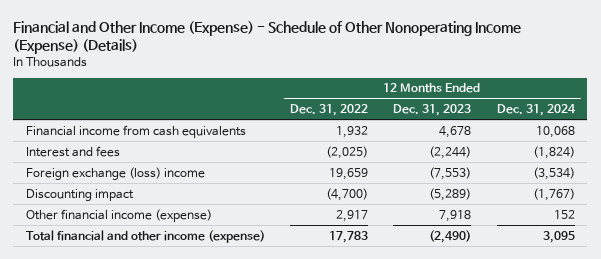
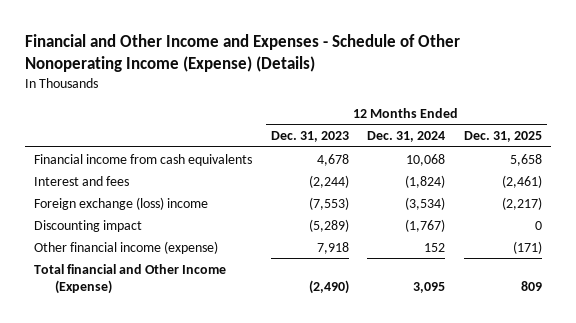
[13,20,522,55] Financial and Other Income (Expense) - Schedule of Other Nonoperating Income (Expense) (Details) -> [24,33,460,72] Financial and Other Income and Expenses - Schedule of Other Nonoperating Income (Expense) (Details)
[290,104,369,117] Dec. 31, 2022 -> none
none -> [463,131,542,143] Dec. 31, 2025
[26,229,266,243] Total financial and other income (expense) -> [34,263,227,295] Total financial and Other Income (Expense)

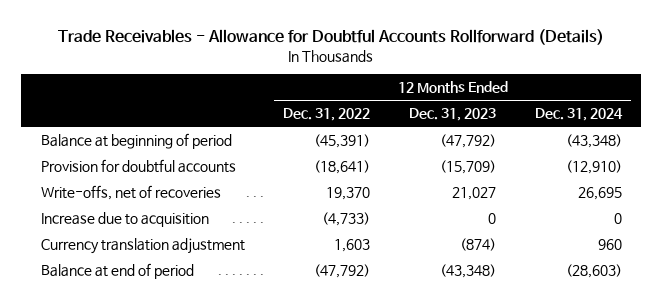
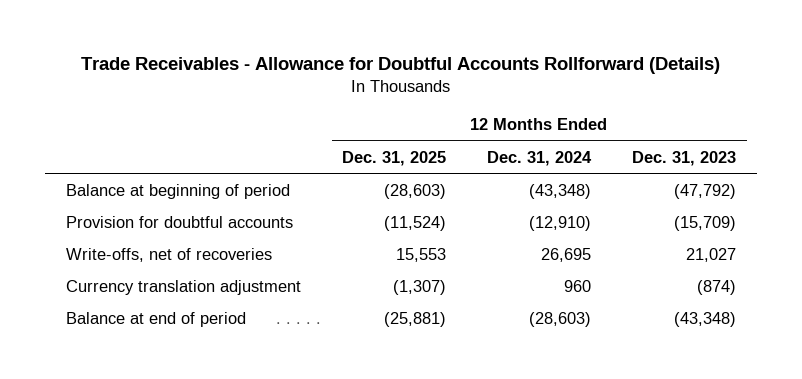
[283,108,371,122] Dec. 31, 2022 -> none
none -> [341,150,446,166] Dec. 31, 2025
[40,211,209,227] Increase due to acquisition -> none

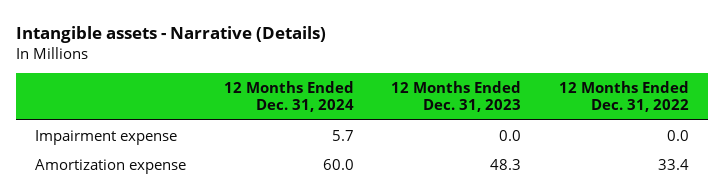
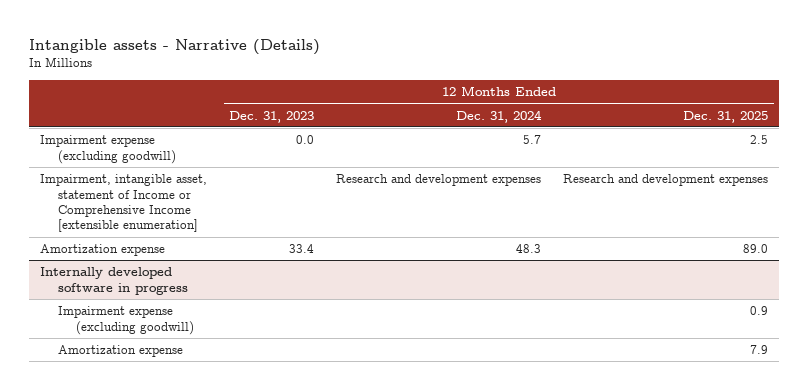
[559,81,690,113] 12 Months Ended Dec. 31, 2022 -> none
none -> [683,110,769,123] Dec. 31, 2025
[34,129,177,145] Impairment expense -> [40,135,177,164] Impairment expense (excluding goodwill)
none -> [40,174,208,233] Impairment, intangible asset, statement of Income or Comprehensive Income [extensible enumeration]
[322,158,354,170] 60.0 -> [516,244,542,254] 48.3
[490,158,522,170] 48.3 -> [289,244,315,254] 33.4
none -> [40,267,189,295] Internally developed software in progress
none -> [58,306,195,335] Impairment expense (excluding goodwill)
none -> [58,345,184,358] Amortization expense

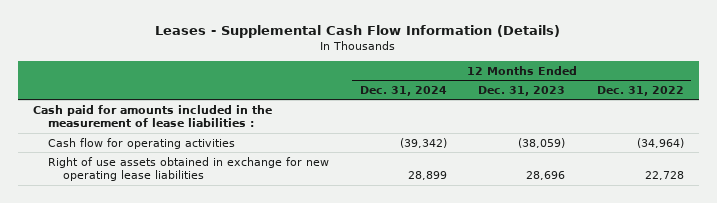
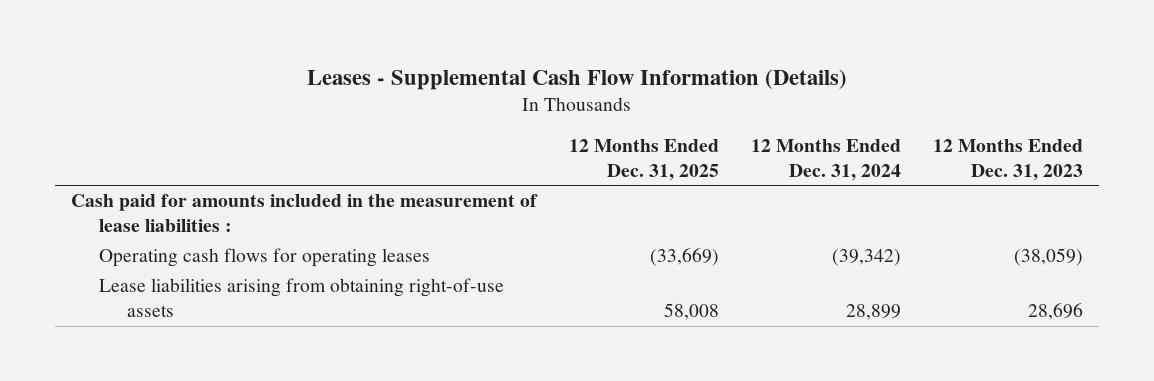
[596,85,684,96] Dec. 31, 2022 -> none
none -> [568,138,719,181] 12 Months Ended Dec. 31, 2025
[48,137,236,149] Cash flow for operating activities -> [98,248,430,268] Operating cash flows for operating leases
[48,156,330,182] Right of use assets obtained in exchange for new operating lease liabilities -> [98,278,504,318] Lease liabilities arising from obtaining right-of-use assets

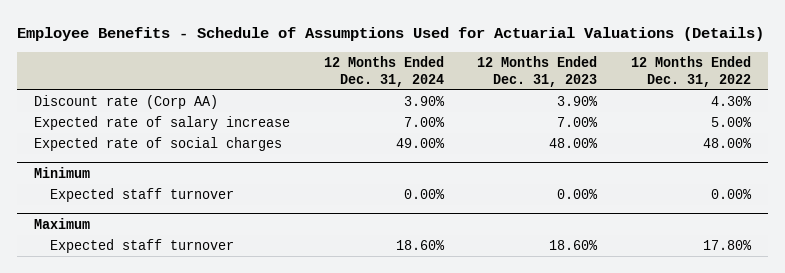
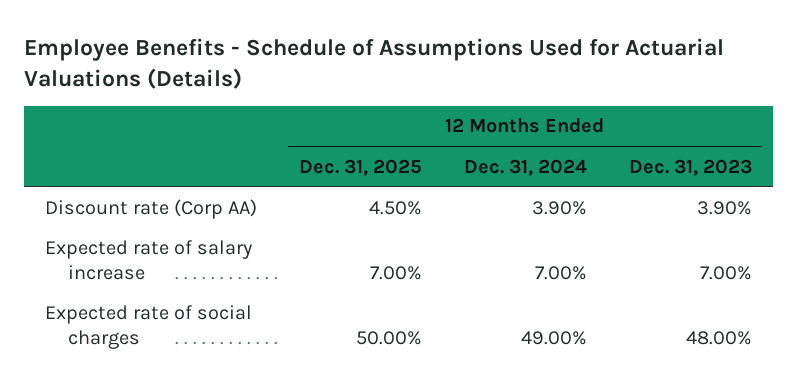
[631,56,752,87] 12 Months Ended Dec. 31, 2022 -> none
none -> [298,158,422,176] Dec. 31, 2025
[33,166,90,178] Minimum -> none
[49,188,234,203] Expected staff turnover -> none
[33,217,90,229] Maximum -> none
[49,239,234,254] Expected staff turnover -> none

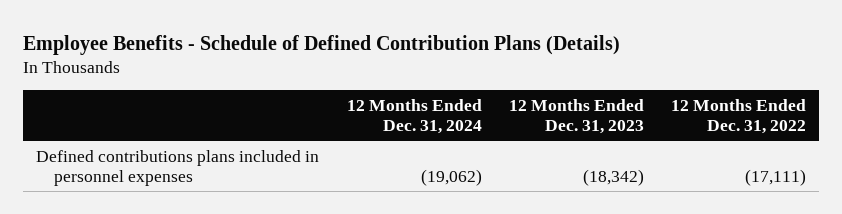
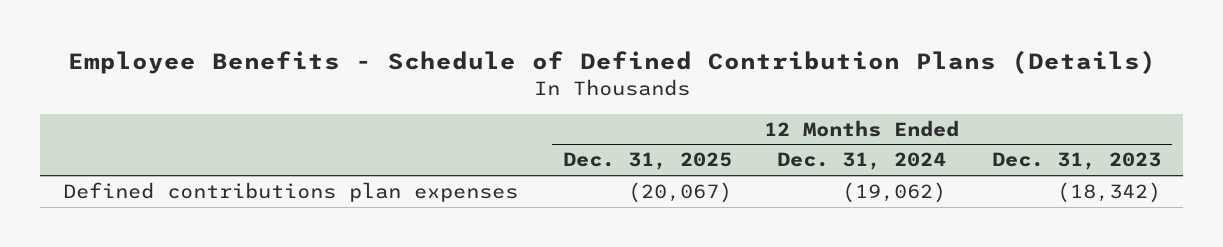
[670,98,806,134] 12 Months Ended Dec. 31, 2022 -> none
none -> [562,152,732,171] Dec. 31, 2025
[36,149,320,186] Defined contributions plans included in personnel expenses -> [62,181,518,202] Defined contributions plan expenses

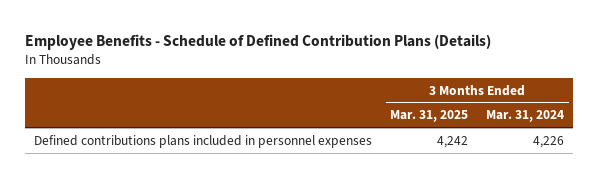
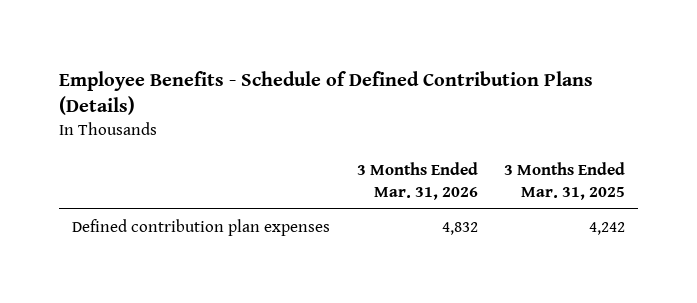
[486,110,565,123] Mar. 31, 2024 -> none
none -> [356,161,478,200] 3 Months Ended Mar. 31, 2026
[34,134,373,148] Defined contributions plans included in personnel expenses -> [72,219,331,237] Defined contribution plan expenses

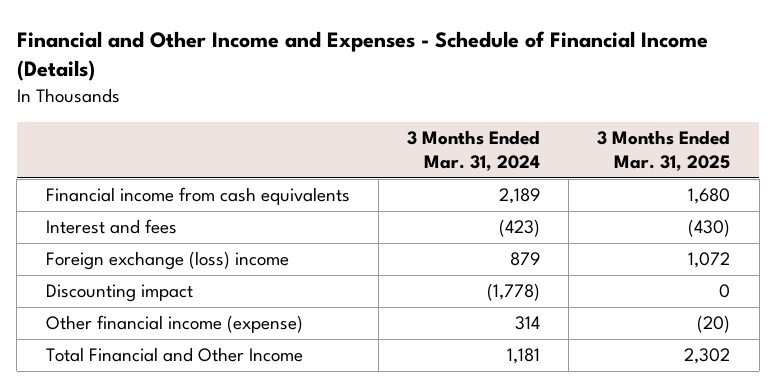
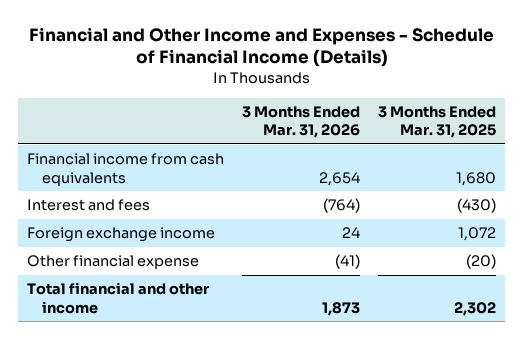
[406,129,540,172] 3 Months Ended Mar. 31, 2024 -> none
none -> [242,105,361,139] 3 Months Ended Mar. 31, 2026
[45,284,193,303] Discounting impact -> none
[45,251,289,271] Foreign exchange (loss) income -> [27,227,216,243] Foreign exchange income
[45,315,303,334] Other financial income (expense) -> [27,255,200,270] Other financial expense
[45,347,303,363] Total Financial and Other Income -> [27,282,210,314] Total financial and other income

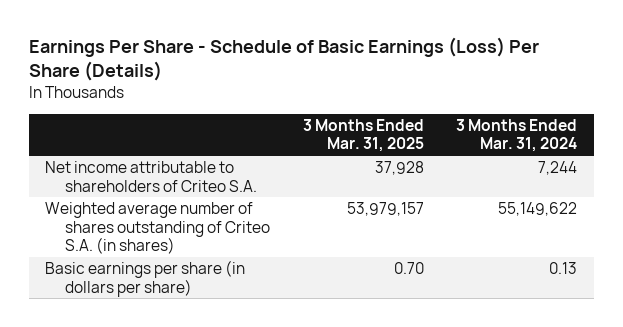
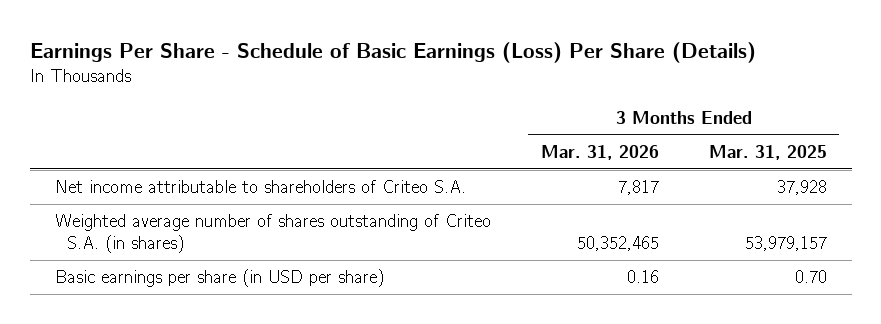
[456,119,578,153] 3 Months Ended Mar. 31, 2024 -> none
none -> [540,144,659,160] Mar. 31, 2026
[45,260,246,297] Basic earnings per share (in dollars per share) -> [54,269,384,288] Basic earnings per share (in USD per share)

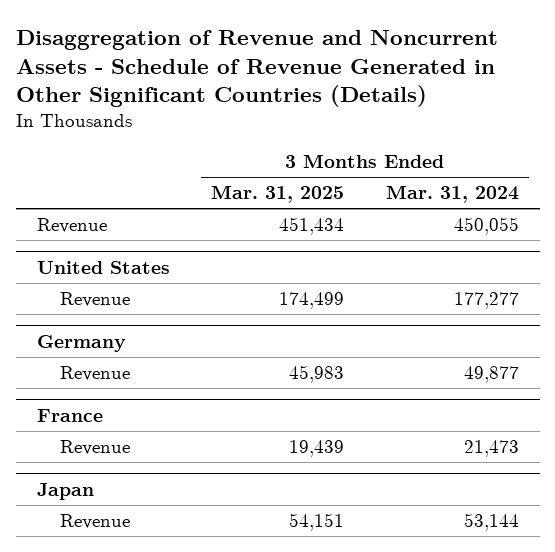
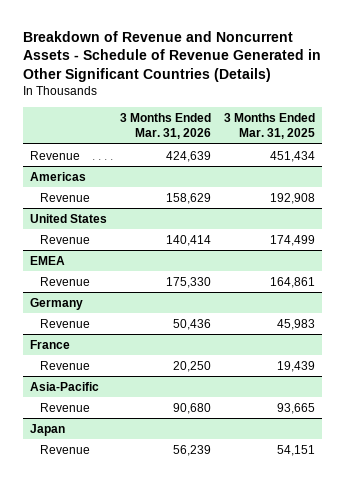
[15,29,498,108] Disaggregation of Revenue and Noncurrent Assets - Schedule of Revenue Generated in Other Significant Countries (Details) -> [23,30,322,83] Breakdown of Revenue and Noncurrent Assets - Schedule of Revenue Generated in Other Significant Countries (Details)
[385,185,519,204] Mar. 31, 2024 -> none
none -> [120,113,212,140] 3 Months Ended Mar. 31, 2026
none -> [29,171,86,181] Americas
none -> [40,192,91,202] Revenue
none -> [29,255,65,265] EMEA
none -> [40,276,91,286] Revenue
none -> [29,381,99,391] Asia-Pacific
none -> [40,402,91,412] Revenue

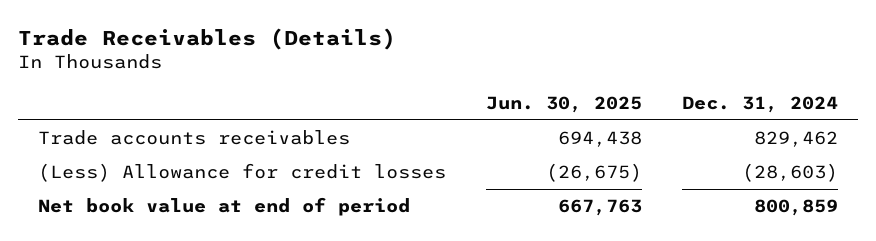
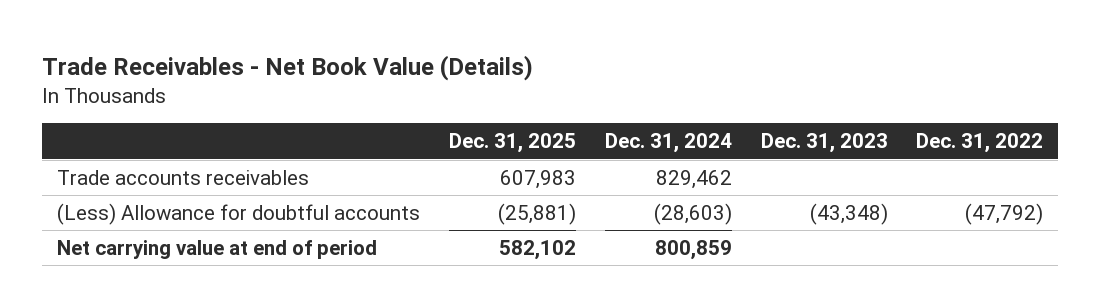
[18,28,397,51] Trade Receivables (Details) -> [42,54,534,81] Trade Receivables - Net Book Value (Details)
[486,95,643,113] Jun. 30, 2025 -> none
none -> [448,133,576,154] Dec. 31, 2025
none -> [760,133,888,154] Dec. 31, 2023
none -> [916,133,1044,154] Dec. 31, 2022
[38,163,447,183] (Less) Allowance for credit losses -> [56,203,420,226] (Less) Allowance for doubtful accounts
[38,197,411,217] Net book value at end of period -> [56,240,377,260] Net carrying value at end of period

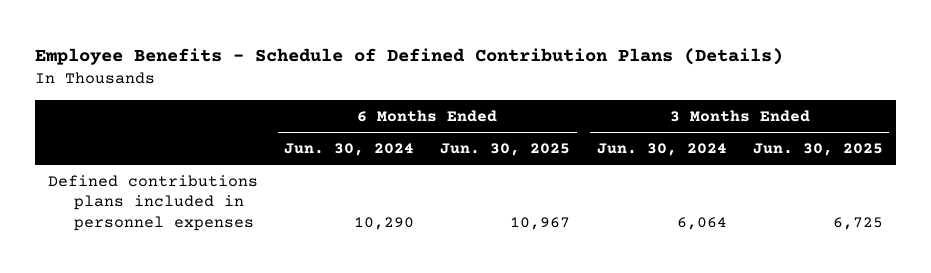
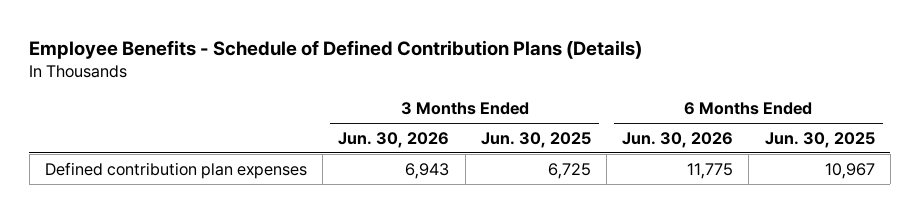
[284,142,415,156] Jun. 30, 2024 -> none
[596,142,727,156] Jun. 30, 2024 -> none
none -> [338,131,450,148] Jun. 30, 2026
none -> [622,131,734,148] Jun. 30, 2026
[48,174,259,231] Defined contributions plans included in personnel expenses -> [44,161,307,179] Defined contribution plan expenses

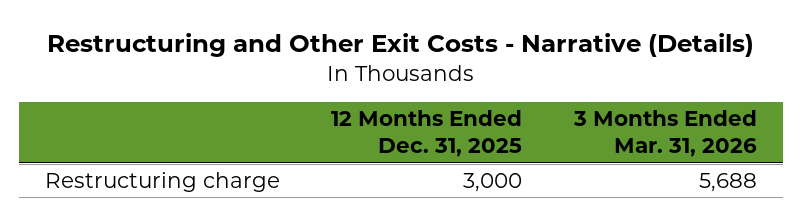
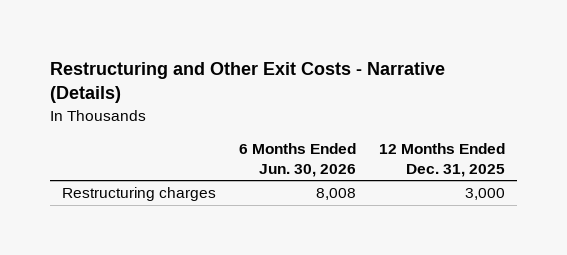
[572,110,757,158] 3 Months Ended Mar. 31, 2026 -> none
none -> [239,142,357,177] 6 Months Ended Jun. 30, 2026
[44,172,280,193] Restructuring charge -> [61,187,216,202] Restructuring charges

